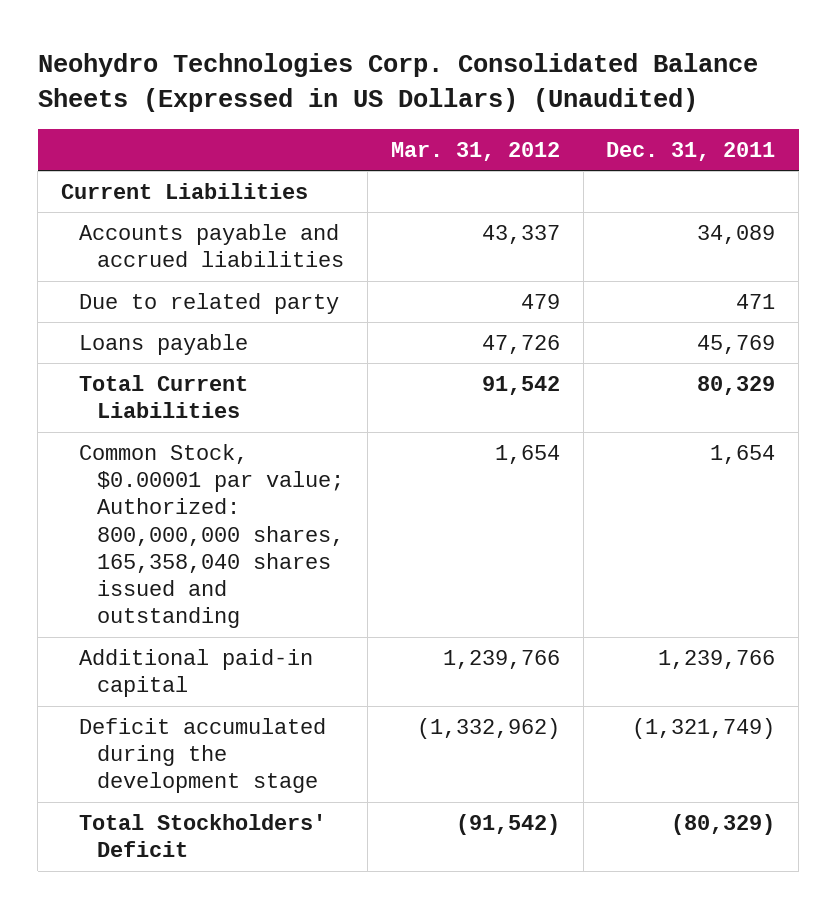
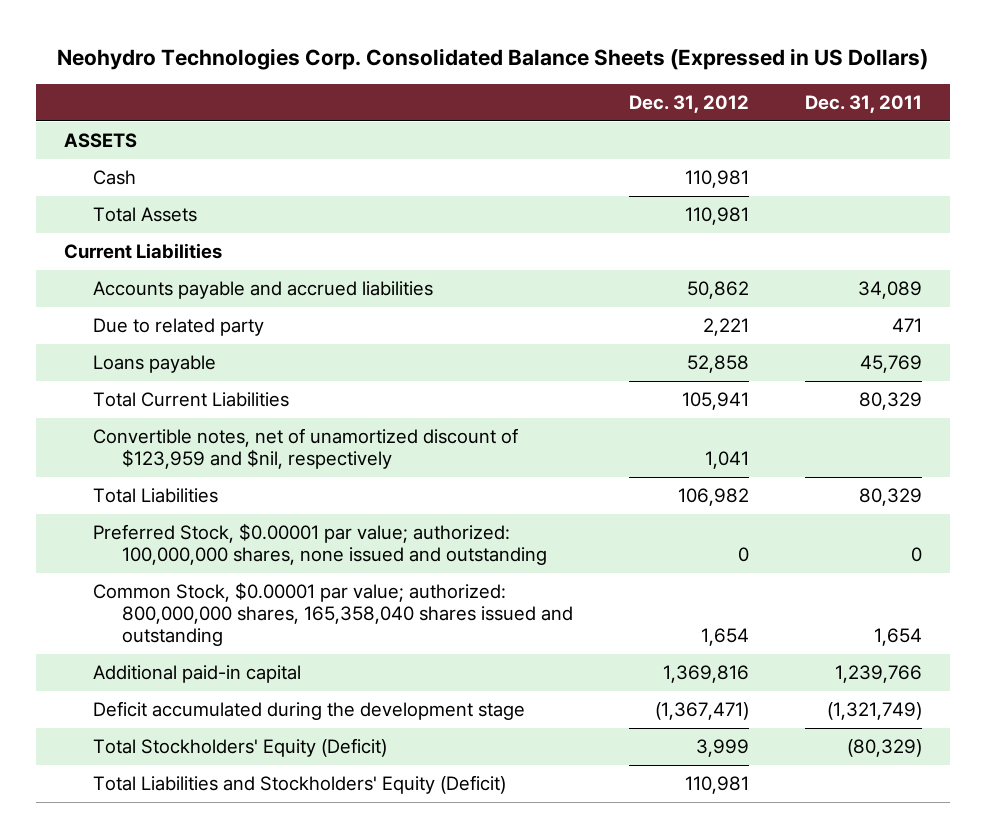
[37,53,758,112] Neohydro Technologies Corp. Consolidated Balance Sheets (Expressed in US Dollars) (Unaudited) -> [56,47,928,70] Neohydro Technologies Corp. Consolidated Balance Sheets (Expressed in US Dollars)
[390,142,560,162] Mar. 31, 2012 -> none
none -> [628,94,749,113] Dec. 31, 2012
none -> [63,133,137,149] ASSETS
none -> [92,170,136,186] Cash
none -> [92,207,197,223] Total Assets
none -> [92,428,518,470] Convertible notes, net of unamortized discount of $123,959 and $nil, respectively
none -> [92,488,218,504] Total Liabilities
none -> [92,523,547,566] Preferred Stock, $0.00001 par value; authorized: 100,000,000 shares, none issued and outstanding
[79,444,345,629] Common Stock, $0.00001 par value; Authorized: 800,000,000 shares, 165,358,040 shares issued and outstanding -> [92,582,573,647] Common Stock, $0.00001 par value; authorized: 800,000,000 shares, 165,358,040 shares issued and outstanding
[79,814,327,858] Total Stockholders' Deficit -> [92,738,387,758] Total Stockholders' Equity (Deficit)
none -> [92,775,506,795] Total Liabilities and Stockholders' Equity (Deficit)

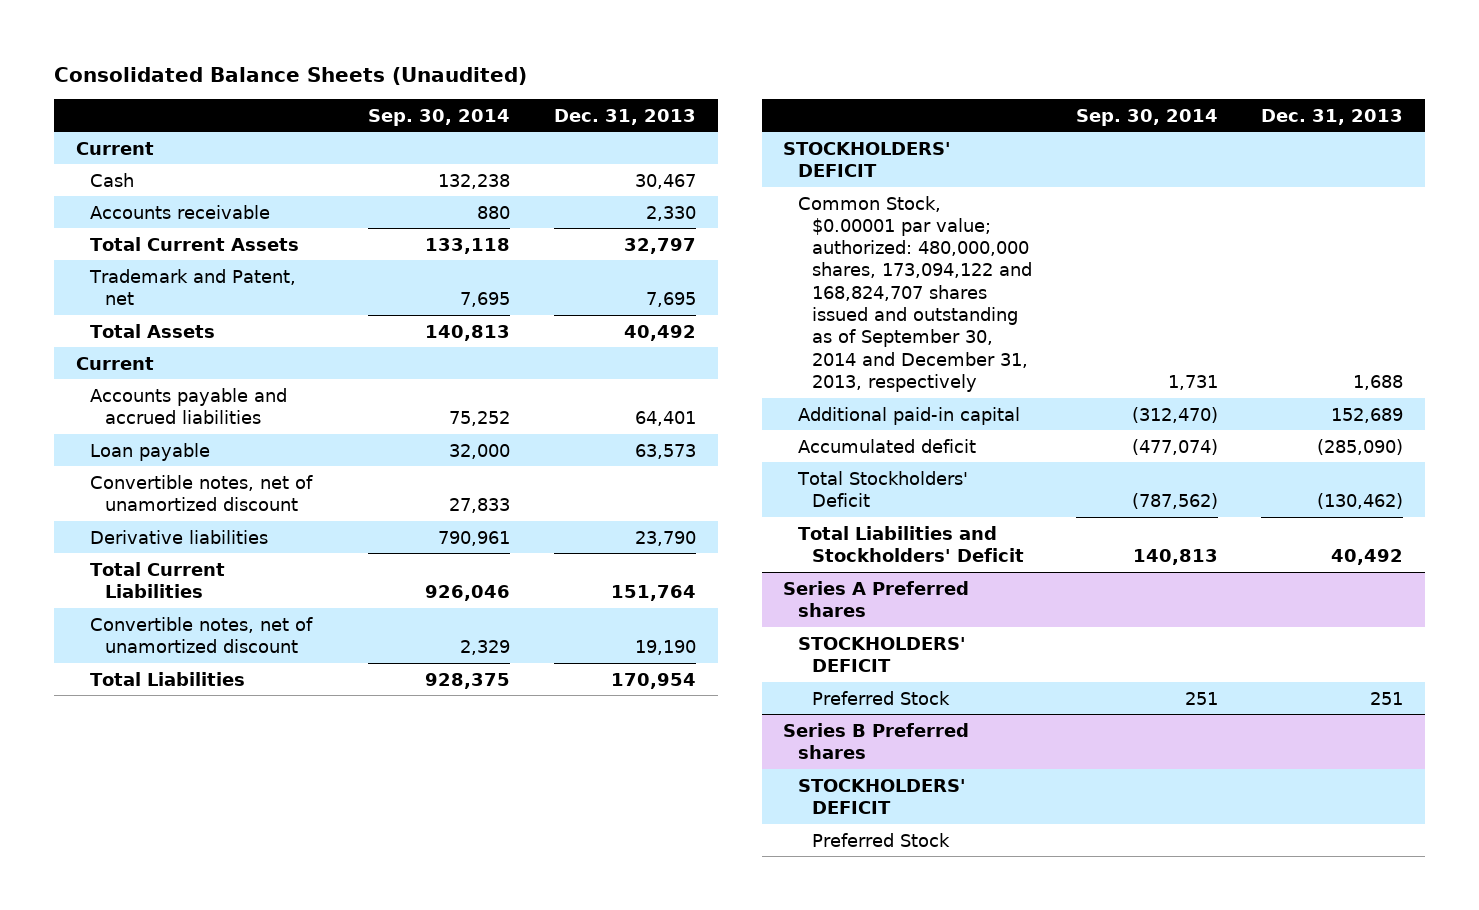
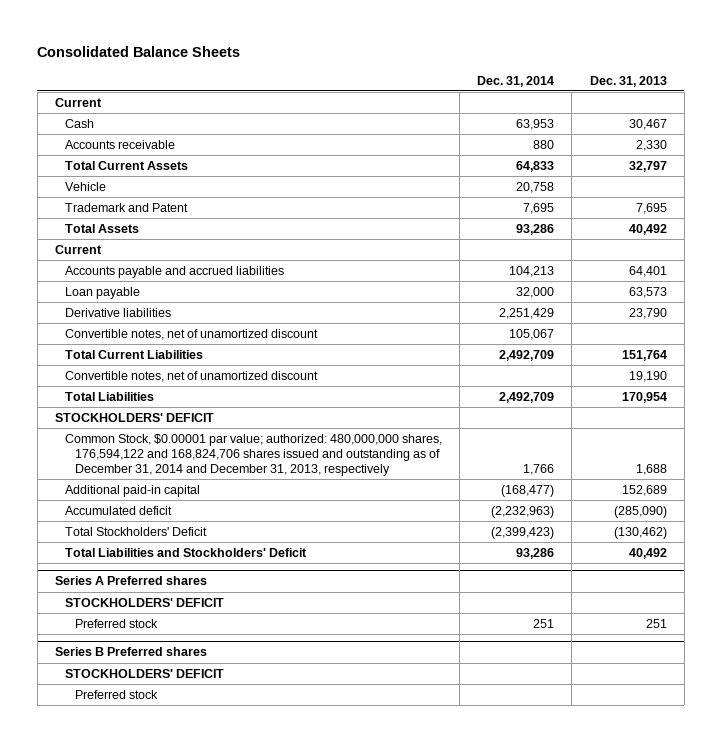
[54,66,528,85] Consolidated Balance Sheets (Unaudited) -> [37,45,241,57] Consolidated Balance Sheets
[368,108,511,126] Sep. 30, 2014 -> none
none -> [477,75,555,87] Dec. 31, 2014
none -> [64,182,106,192] Vehicle
[89,268,297,305] Trademark and Patent, net -> [64,203,188,213] Trademark and Patent
[90,474,314,511] Convertible notes, net of unamortized discount -> [64,329,318,341] Convertible notes, net of unamortized discount
[797,195,1033,392] Common Stock, $0.00001 par value; authorized: 480,000,000 shares, 173,094,122 and 168,824,707 shares issued and outstanding as of September 30, 2014 and December 31, 2013, respectively -> [64,434,442,476] Common Stock, $0.00001 par value; authorized: 480,000,000 shares, 176,594,122 and 168,824,706 shares issued and outstanding as of December 31, 2014 and December 31, 2013, respectively
[812,690,951,705] Preferred Stock -> [74,619,158,629] Preferred stock
[812,832,951,847] Preferred Stock -> [74,690,158,700] Preferred stock

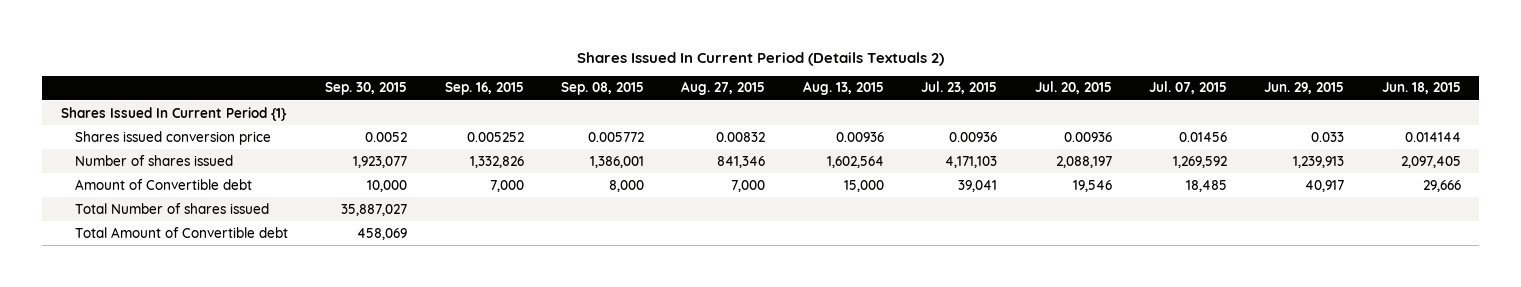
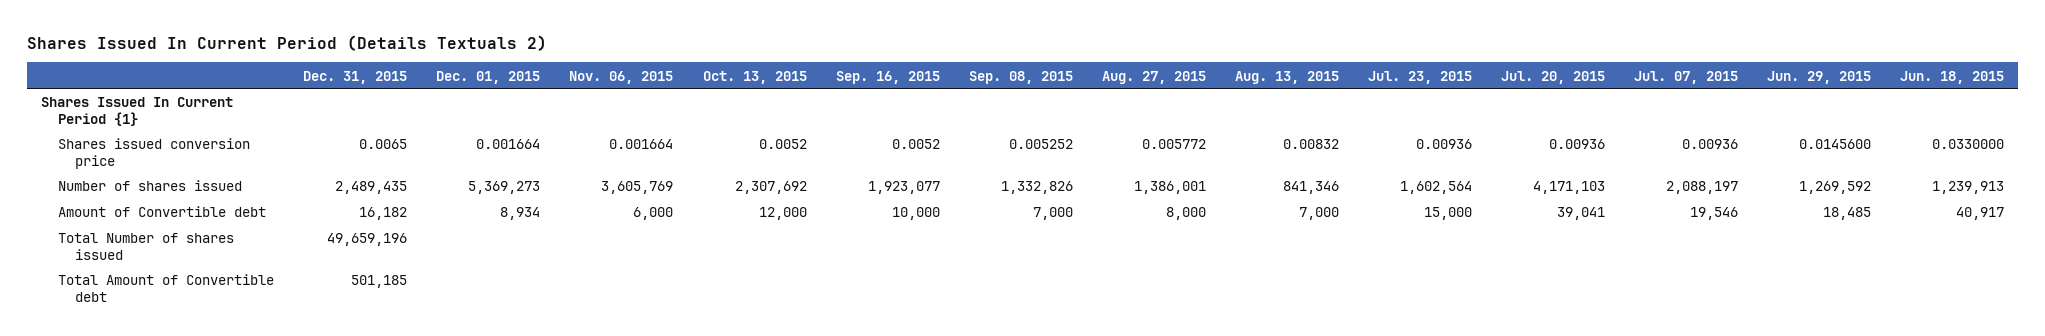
[325,82,408,96] Sep. 30, 2015 -> none
none -> [303,70,408,84] Dec. 31, 2015
none -> [436,70,541,84] Dec. 01, 2015
none -> [569,70,674,84] Nov. 06, 2015
none -> [702,70,807,84] Oct. 13, 2015
[466,131,524,142] 0.005252 -> [891,139,940,150] 0.0052
[588,131,645,142] 0.005772 -> [1008,139,1073,150] 0.005252
[716,131,766,142] 0.00832 -> [1141,139,1206,150] 0.005772
[835,131,884,142] 0.00936 -> [1282,139,1339,150] 0.00832
[1178,131,1227,142] 0.01456 -> [1681,139,1738,150] 0.00936
[1311,131,1345,142] 0.033 -> [1798,139,1871,150] 0.0145600
[1404,131,1461,142] 0.014144 -> [1931,139,2004,150] 0.0330000
[469,155,524,168] 1,332,826 -> [867,181,940,195] 1,923,077
[590,155,645,168] 1,386,001 -> [1000,181,1073,195] 1,332,826
[717,155,766,168] 841,346 -> [1133,181,1206,195] 1,386,001
[826,155,884,168] 1,602,564 -> [1282,181,1339,195] 841,346
[945,155,998,168] 4,171,103 -> [1399,181,1472,195] 1,602,564
[1055,155,1112,168] 2,088,197 -> [1532,181,1605,195] 4,171,103
[1172,155,1227,168] 1,269,592 -> [1665,181,1738,195] 2,088,197
[1293,155,1345,168] 1,239,913 -> [1798,181,1871,195] 1,269,592
[1400,155,1461,168] 2,097,405 -> [1931,181,2004,195] 1,239,913
[489,179,524,192] 7,000 -> [891,207,940,221] 10,000
[609,179,645,192] 8,000 -> [1032,207,1073,221] 7,000
[731,179,766,192] 7,000 -> [1165,207,1206,221] 8,000
[843,179,884,192] 15,000 -> [1298,207,1339,221] 7,000
[958,179,998,192] 39,041 -> [1423,207,1472,221] 15,000
[1072,179,1112,192] 19,546 -> [1556,207,1605,221] 39,041
[1185,179,1227,192] 18,485 -> [1689,207,1738,221] 19,546
[1305,179,1345,192] 40,917 -> [1822,207,1871,221] 18,485
[1422,179,1461,192] 29,666 -> [1955,207,2004,221] 40,917

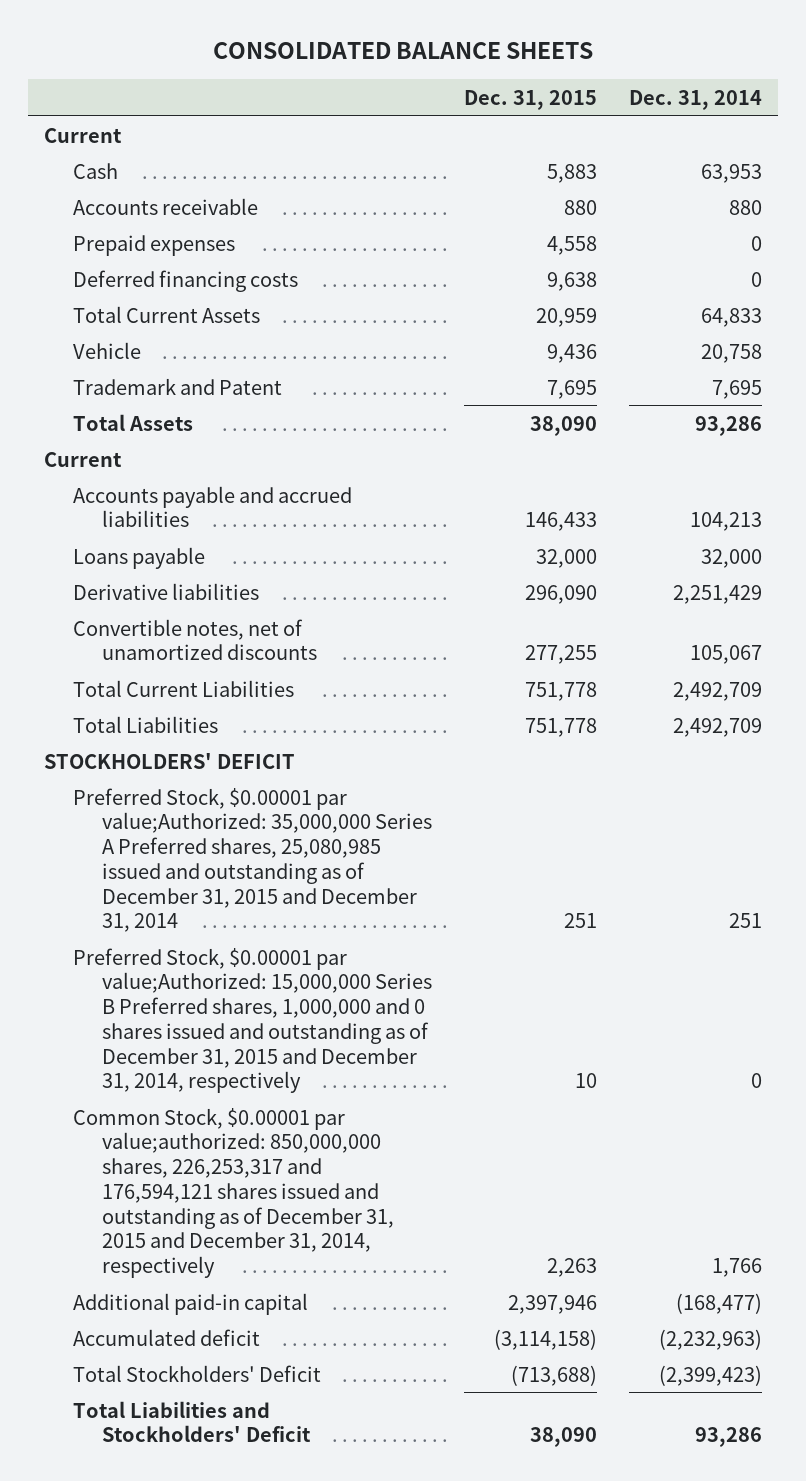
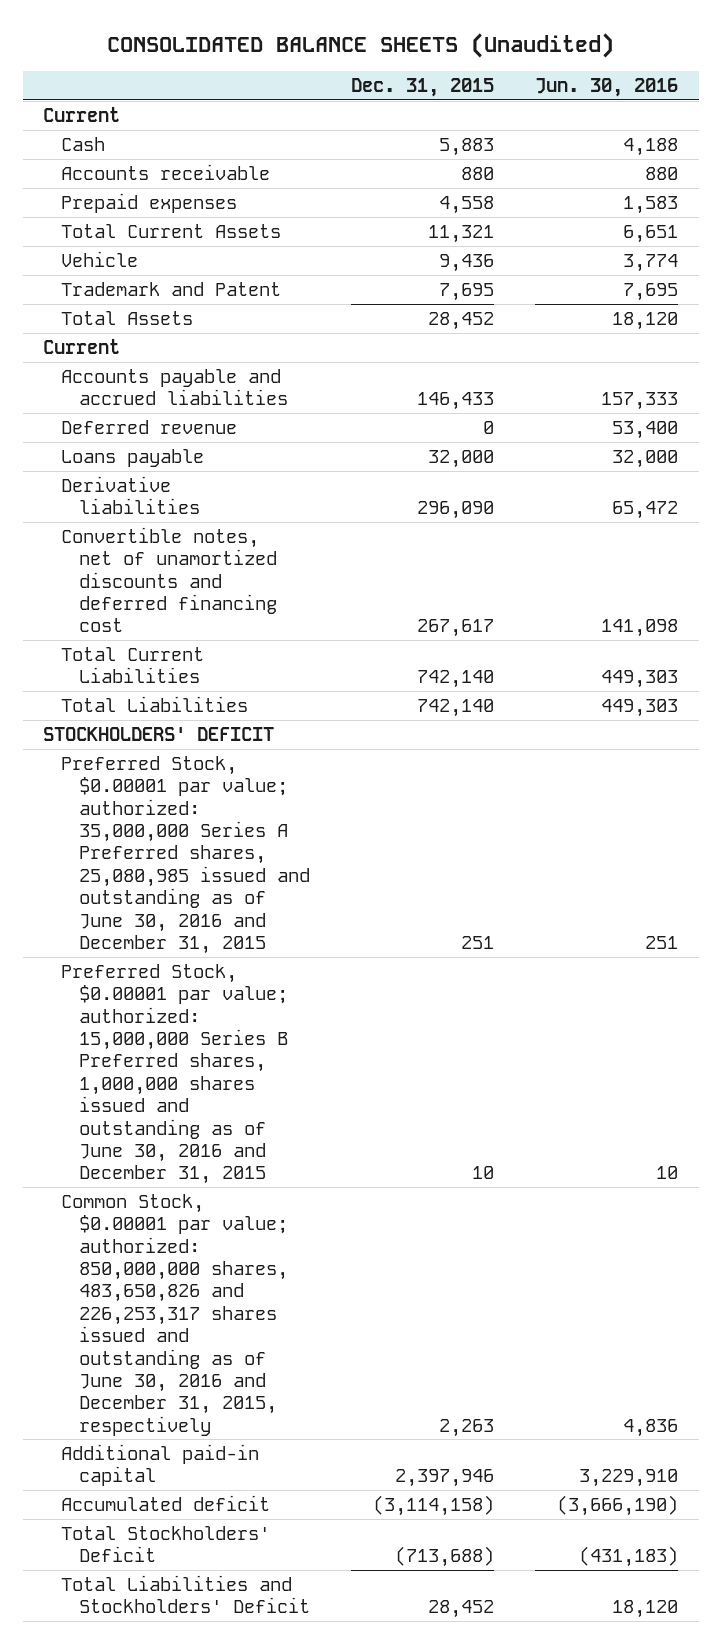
[213,42,594,60] CONSOLIDATED BALANCE SHEETS -> [106,33,614,59] CONSOLIDATED BALANCE SHEETS (Unaudited)
[629,89,763,110] Dec. 31, 2014 -> none
none -> [535,78,679,98] Jun. 30, 2016
[73,269,299,292] Deferred financing costs -> none
[536,307,598,327] 20,959 -> [427,224,494,243] 11,321
[530,415,598,436] 38,090 -> [427,311,494,330] 28,452
none -> [61,419,238,434] Deferred revenue
[73,618,318,661] Convertible notes, net of unamortized discounts -> [61,526,277,633] Convertible notes, net of unamortized discounts and deferred financing cost
[525,645,598,665] 277,255 -> [416,619,494,638] 267,617
[525,681,598,701] 751,778 -> [416,670,494,689] 742,140
[525,717,598,737] 751,778 -> [416,698,494,717] 742,140
[73,787,433,933] Preferred Stock, $0.00001 par value;Authorized: 35,000,000 Series A Preferred shares, 25,080,985 issued and outstanding as of December 31, 2015 and December 31, 2014 -> [61,755,310,954] Preferred Stock, $0.00001 par value; authorized: 35,000,000 Series A Preferred shares, 25,080,985 issued and outstanding as of June 30, 2016 and December 31, 2015
[73,947,433,1094] Preferred Stock, $0.00001 par value;Authorized: 15,000,000 Series B Preferred shares, 1,000,000 and 0 shares issued and outstanding as of December 31, 2015 and December 31, 2014, respectively -> [61,963,288,1185] Preferred Stock, $0.00001 par value; authorized: 15,000,000 Series B Preferred shares, 1,000,000 shares issued and outstanding as of June 30, 2016 and December 31, 2015
[73,1107,395,1279] Common Stock, $0.00001 par value;authorized: 850,000,000 shares, 226,253,317 and 176,594,121 shares issued and outstanding as of December 31, 2015 and December 31, 2014, respectively -> [61,1193,288,1436] Common Stock, $0.00001 par value; authorized: 850,000,000 shares, 483,650,826 and 226,253,317 shares issued and outstanding as of June 30, 2016 and December 31, 2015, respectively
[530,1427,598,1448] 38,090 -> [427,1600,494,1619] 28,452

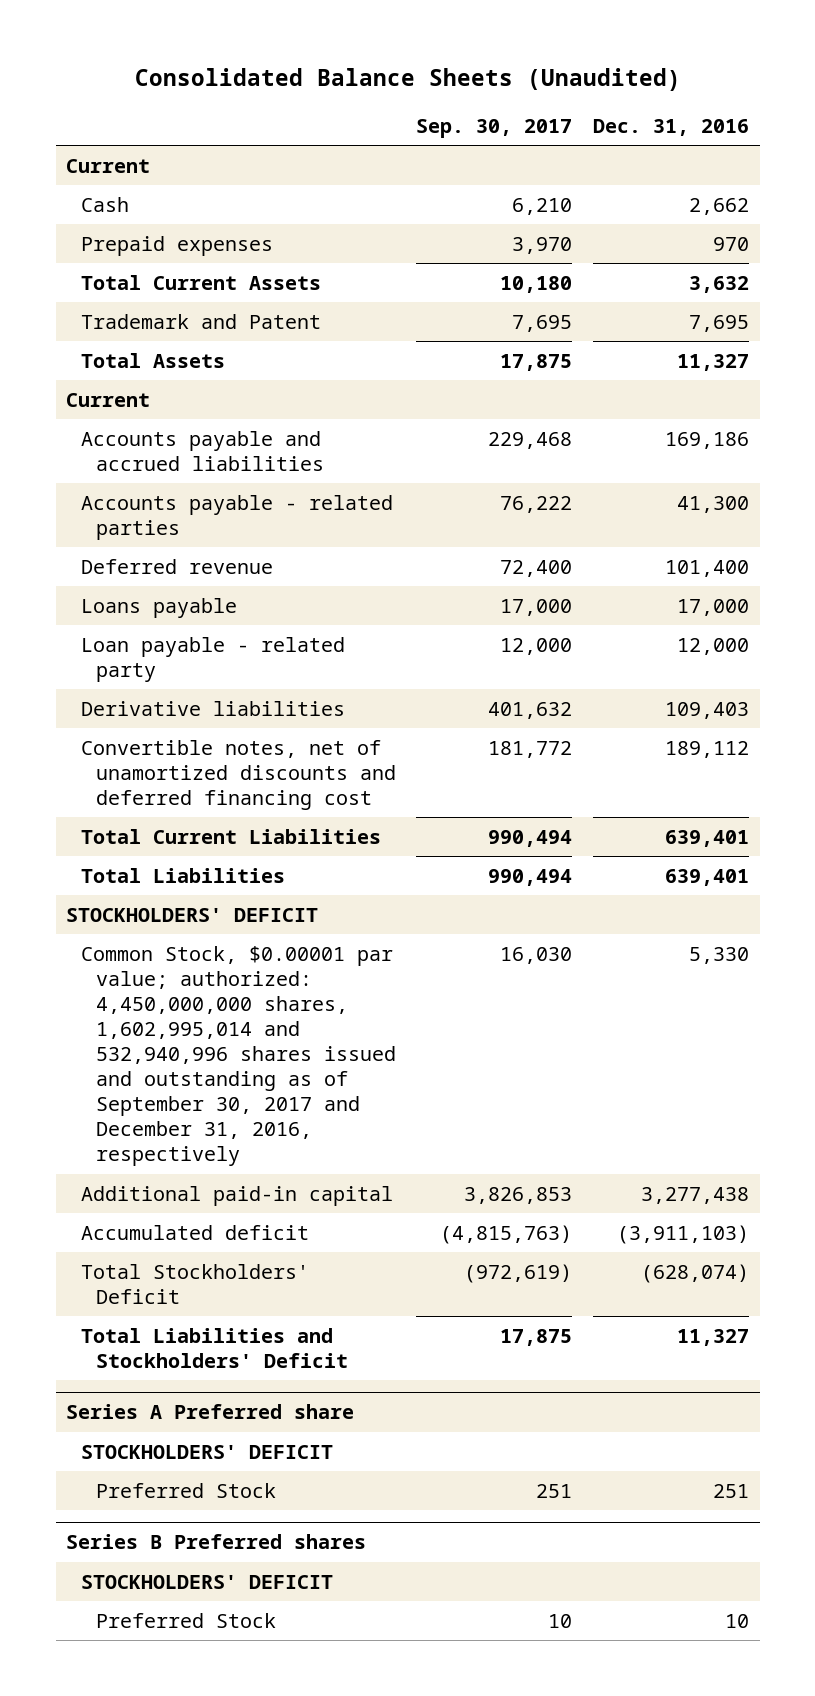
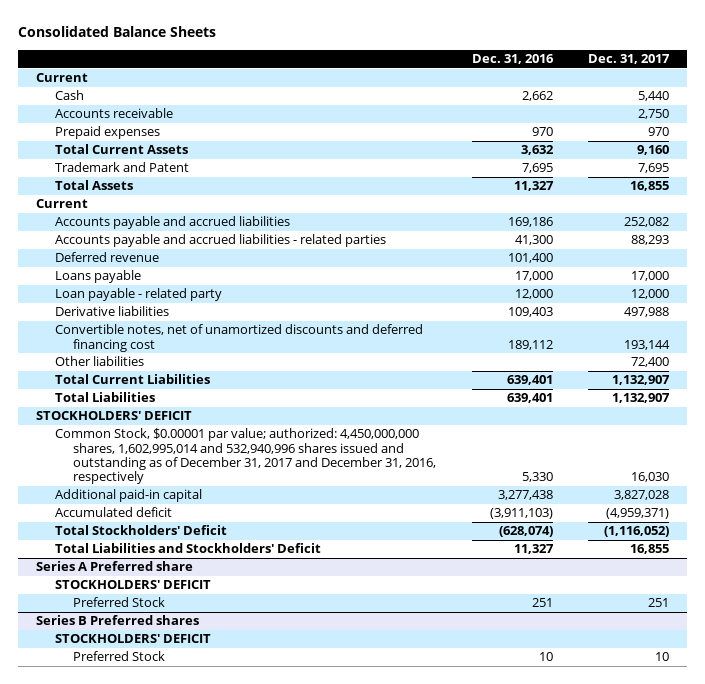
[134,68,681,92] Consolidated Balance Sheets (Unaudited) -> [18,26,217,38] Consolidated Balance Sheets
[416,118,573,138] Sep. 30, 2017 -> none
none -> [588,54,671,65] Dec. 31, 2017
none -> [54,108,173,119] Accounts receivable
[80,494,393,540] Accounts payable - related parties -> [54,234,386,248] Accounts payable and accrued liabilities - related parties
none -> [54,356,144,367] Other liabilities
[80,945,396,1167] Common Stock, $0.00001 par value; authorized: 4,450,000,000 shares, 1,602,995,014 and 532,940,996 shares issued and outstanding as of September 30, 2017 and December 31, 2016, respectively -> [54,428,437,485] Common Stock, $0.00001 par value; authorized: 4,450,000,000 shares, 1,602,995,014 and 532,940,996 shares issued and outstanding as of December 31, 2017 and December 31, 2016, respectively

